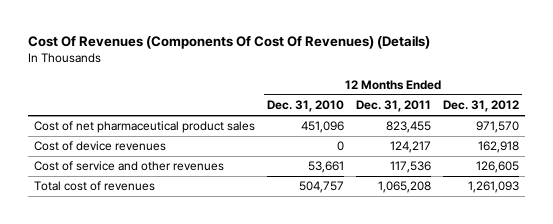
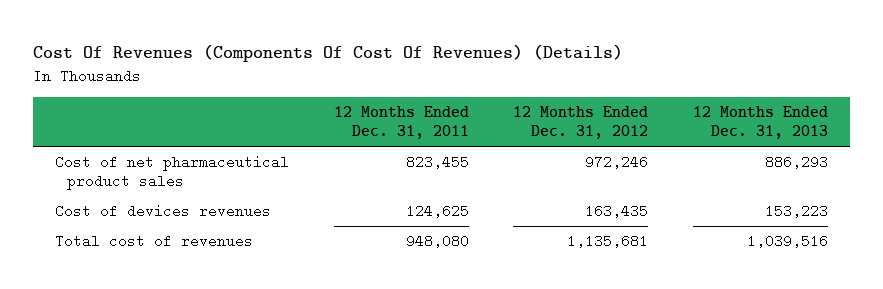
[267,100,345,113] Dec. 31, 2010 -> none
none -> [692,105,828,140] 12 Months Ended Dec. 31, 2013
[33,161,224,172] Cost of service and other revenues -> none
[476,121,520,134] 971,570 -> [585,154,649,169] 972,246
[33,141,166,152] Cost of device revenues -> [54,203,271,218] Cost of devices revenues
[390,141,432,154] 124,217 -> [405,203,469,218] 124,625
[478,141,520,154] 162,918 -> [585,203,649,218] 163,435
[378,181,432,194] 1,065,208 -> [405,233,469,248] 948,080
[468,181,520,194] 1,261,093 -> [567,233,649,248] 1,135,681

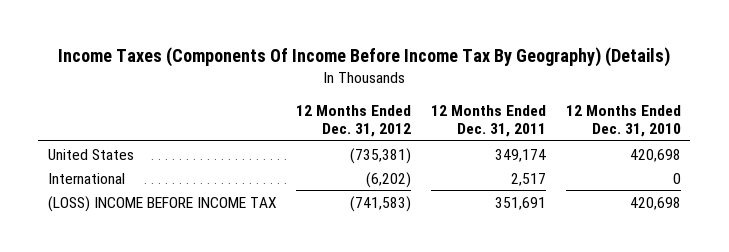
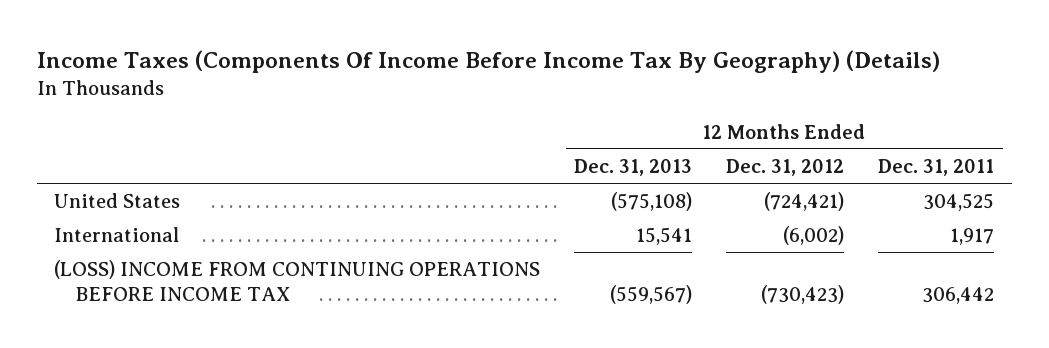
[565,105,681,138] 12 Months Ended Dec. 31, 2010 -> none
none -> [574,158,693,176] Dec. 31, 2013
[350,147,412,164] (735,381) -> [764,191,845,211] (724,421)
[495,148,547,162] 349,174 -> [923,192,995,211] 304,525
[366,171,412,188] (6,202) -> [783,225,845,245] (6,002)
[511,172,547,186] 2,517 -> [950,227,995,245] 1,917
[47,195,277,212] (LOSS) INCOME BEFORE INCOME TAX -> [54,259,541,301] (LOSS) INCOME FROM CONTINUING OPERATIONS BEFORE INCOME TAX
[350,195,412,212] (741,583) -> [761,284,845,304] (730,423)
[495,196,547,210] 351,691 -> [922,286,995,304] 306,442

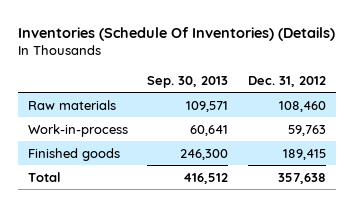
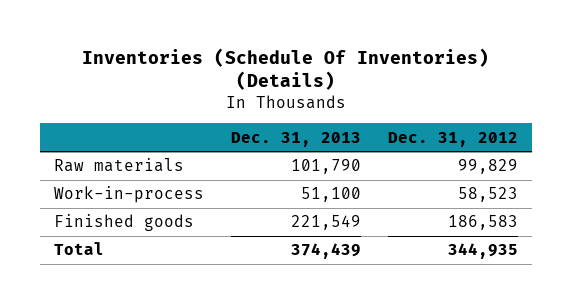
[147,75,229,88] Sep. 30, 2013 -> none
none -> [231,131,362,147] Dec. 31, 2013
[278,100,326,112] 108,460 -> [458,159,519,175] 99,829
[287,124,326,136] 59,763 -> [458,187,519,203] 58,523
[282,148,326,160] 189,415 -> [448,215,519,231] 186,583
[277,172,326,184] 357,638 -> [448,243,519,260] 344,935

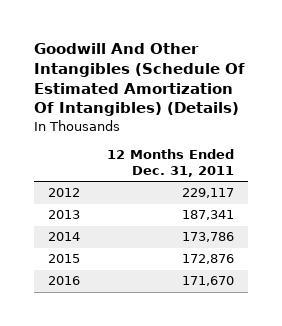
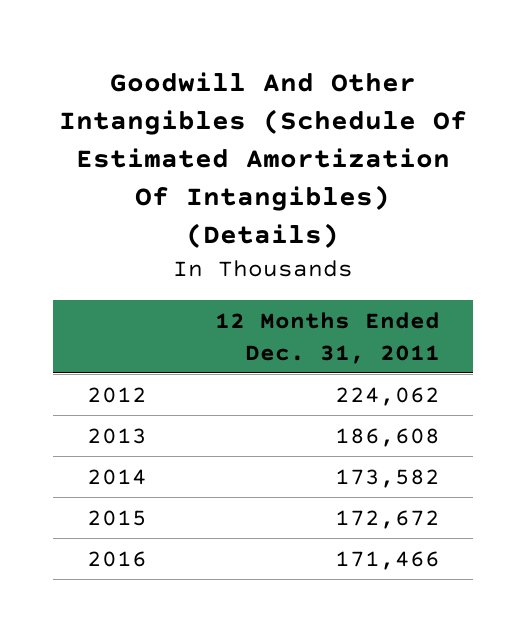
[182,188,235,199] 229,117 -> [334,386,440,406] 224,062
[182,210,235,221] 187,341 -> [334,427,440,447] 186,608
[182,232,235,243] 173,786 -> [334,468,440,488] 173,582
[182,254,235,265] 172,876 -> [334,509,440,529] 172,672
[182,276,235,287] 171,670 -> [334,550,440,570] 171,466

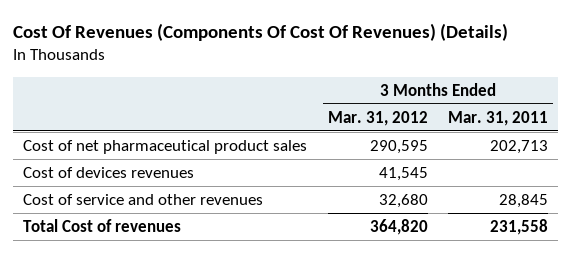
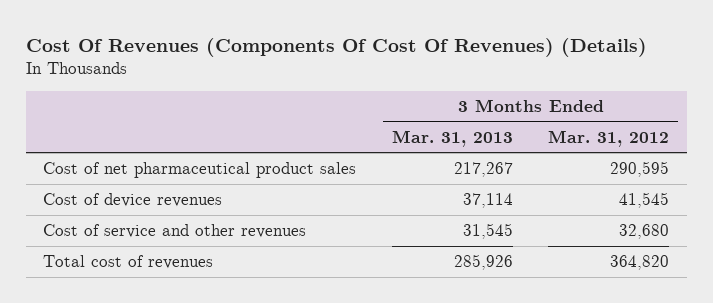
[448,110,549,126] Mar. 31, 2011 -> none
none -> [391,129,513,147] Mar. 31, 2013
[23,166,195,178] Cost of devices revenues -> [43,193,223,208] Cost of device revenues
[23,218,182,232] Total Cost of revenues -> [43,255,214,270] Total cost of revenues

